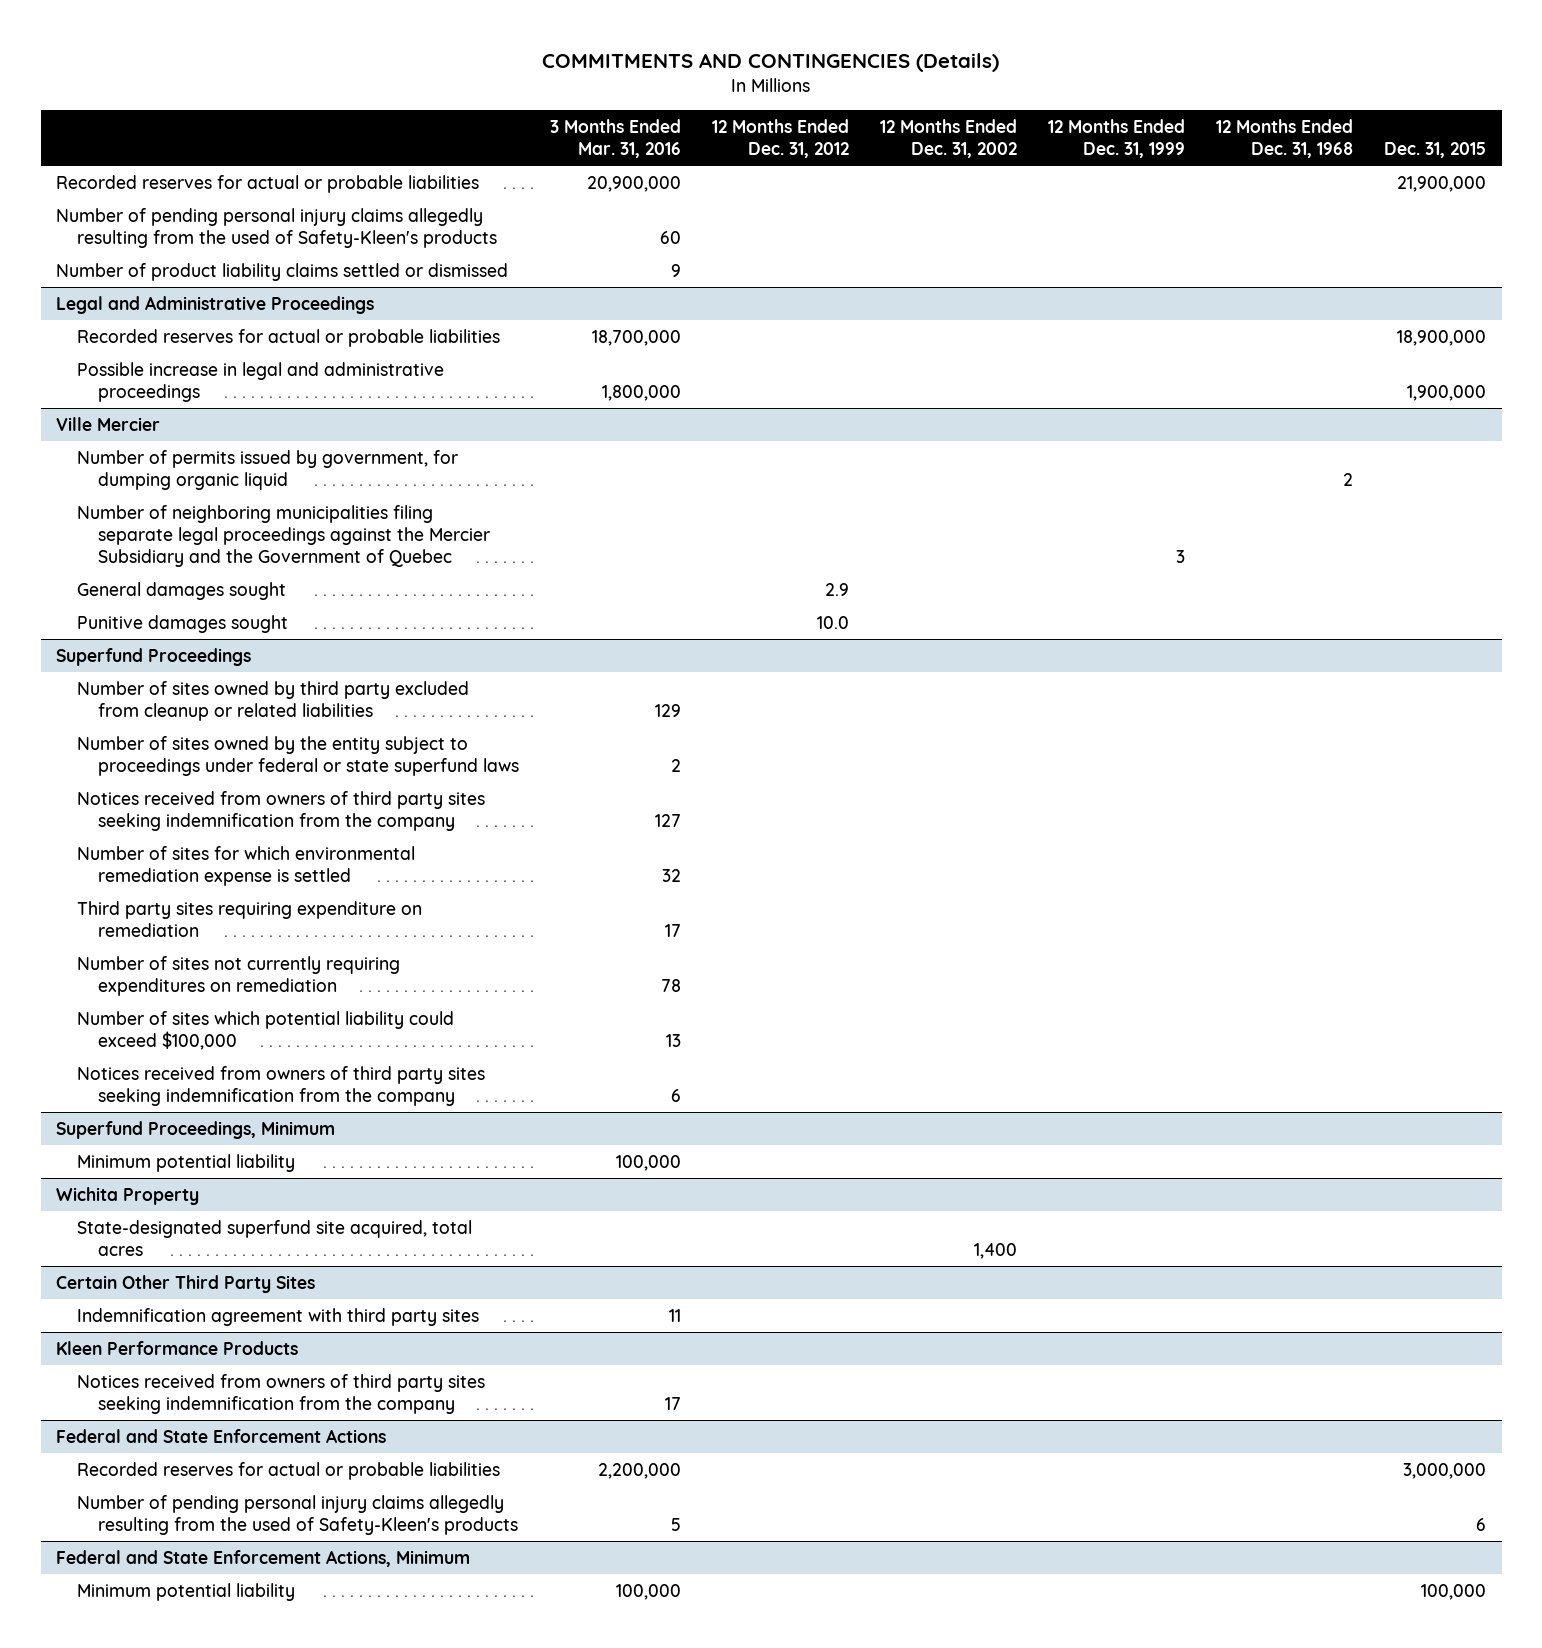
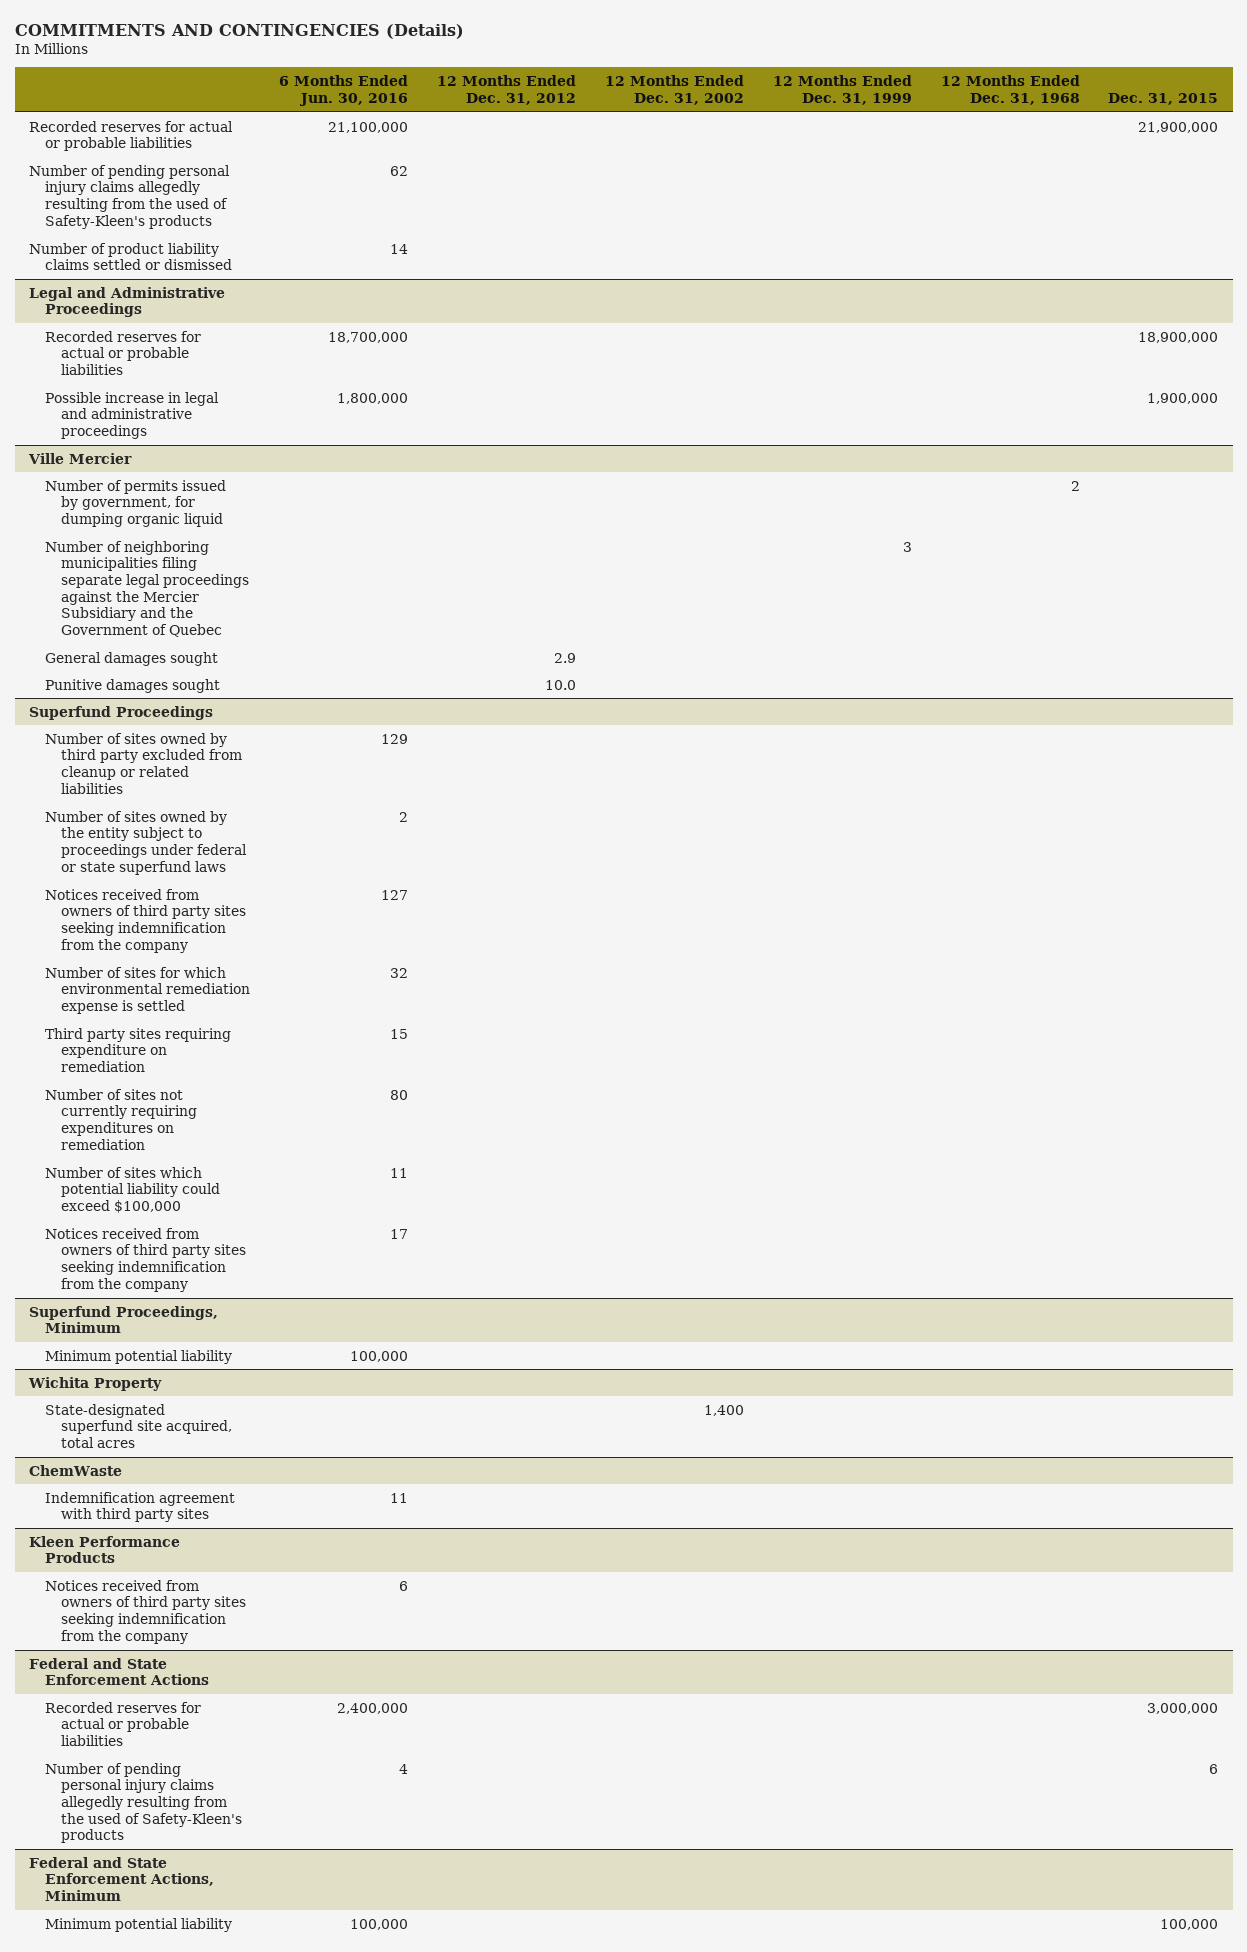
[549,118,681,158] 3 Months Ended Mar. 31, 2016 -> none
none -> [279,75,409,106] 6 Months Ended Jun. 30, 2016
[56,1274,316,1293] Certain Other Third Party Sites -> [29,1464,123,1476] ChemWaste

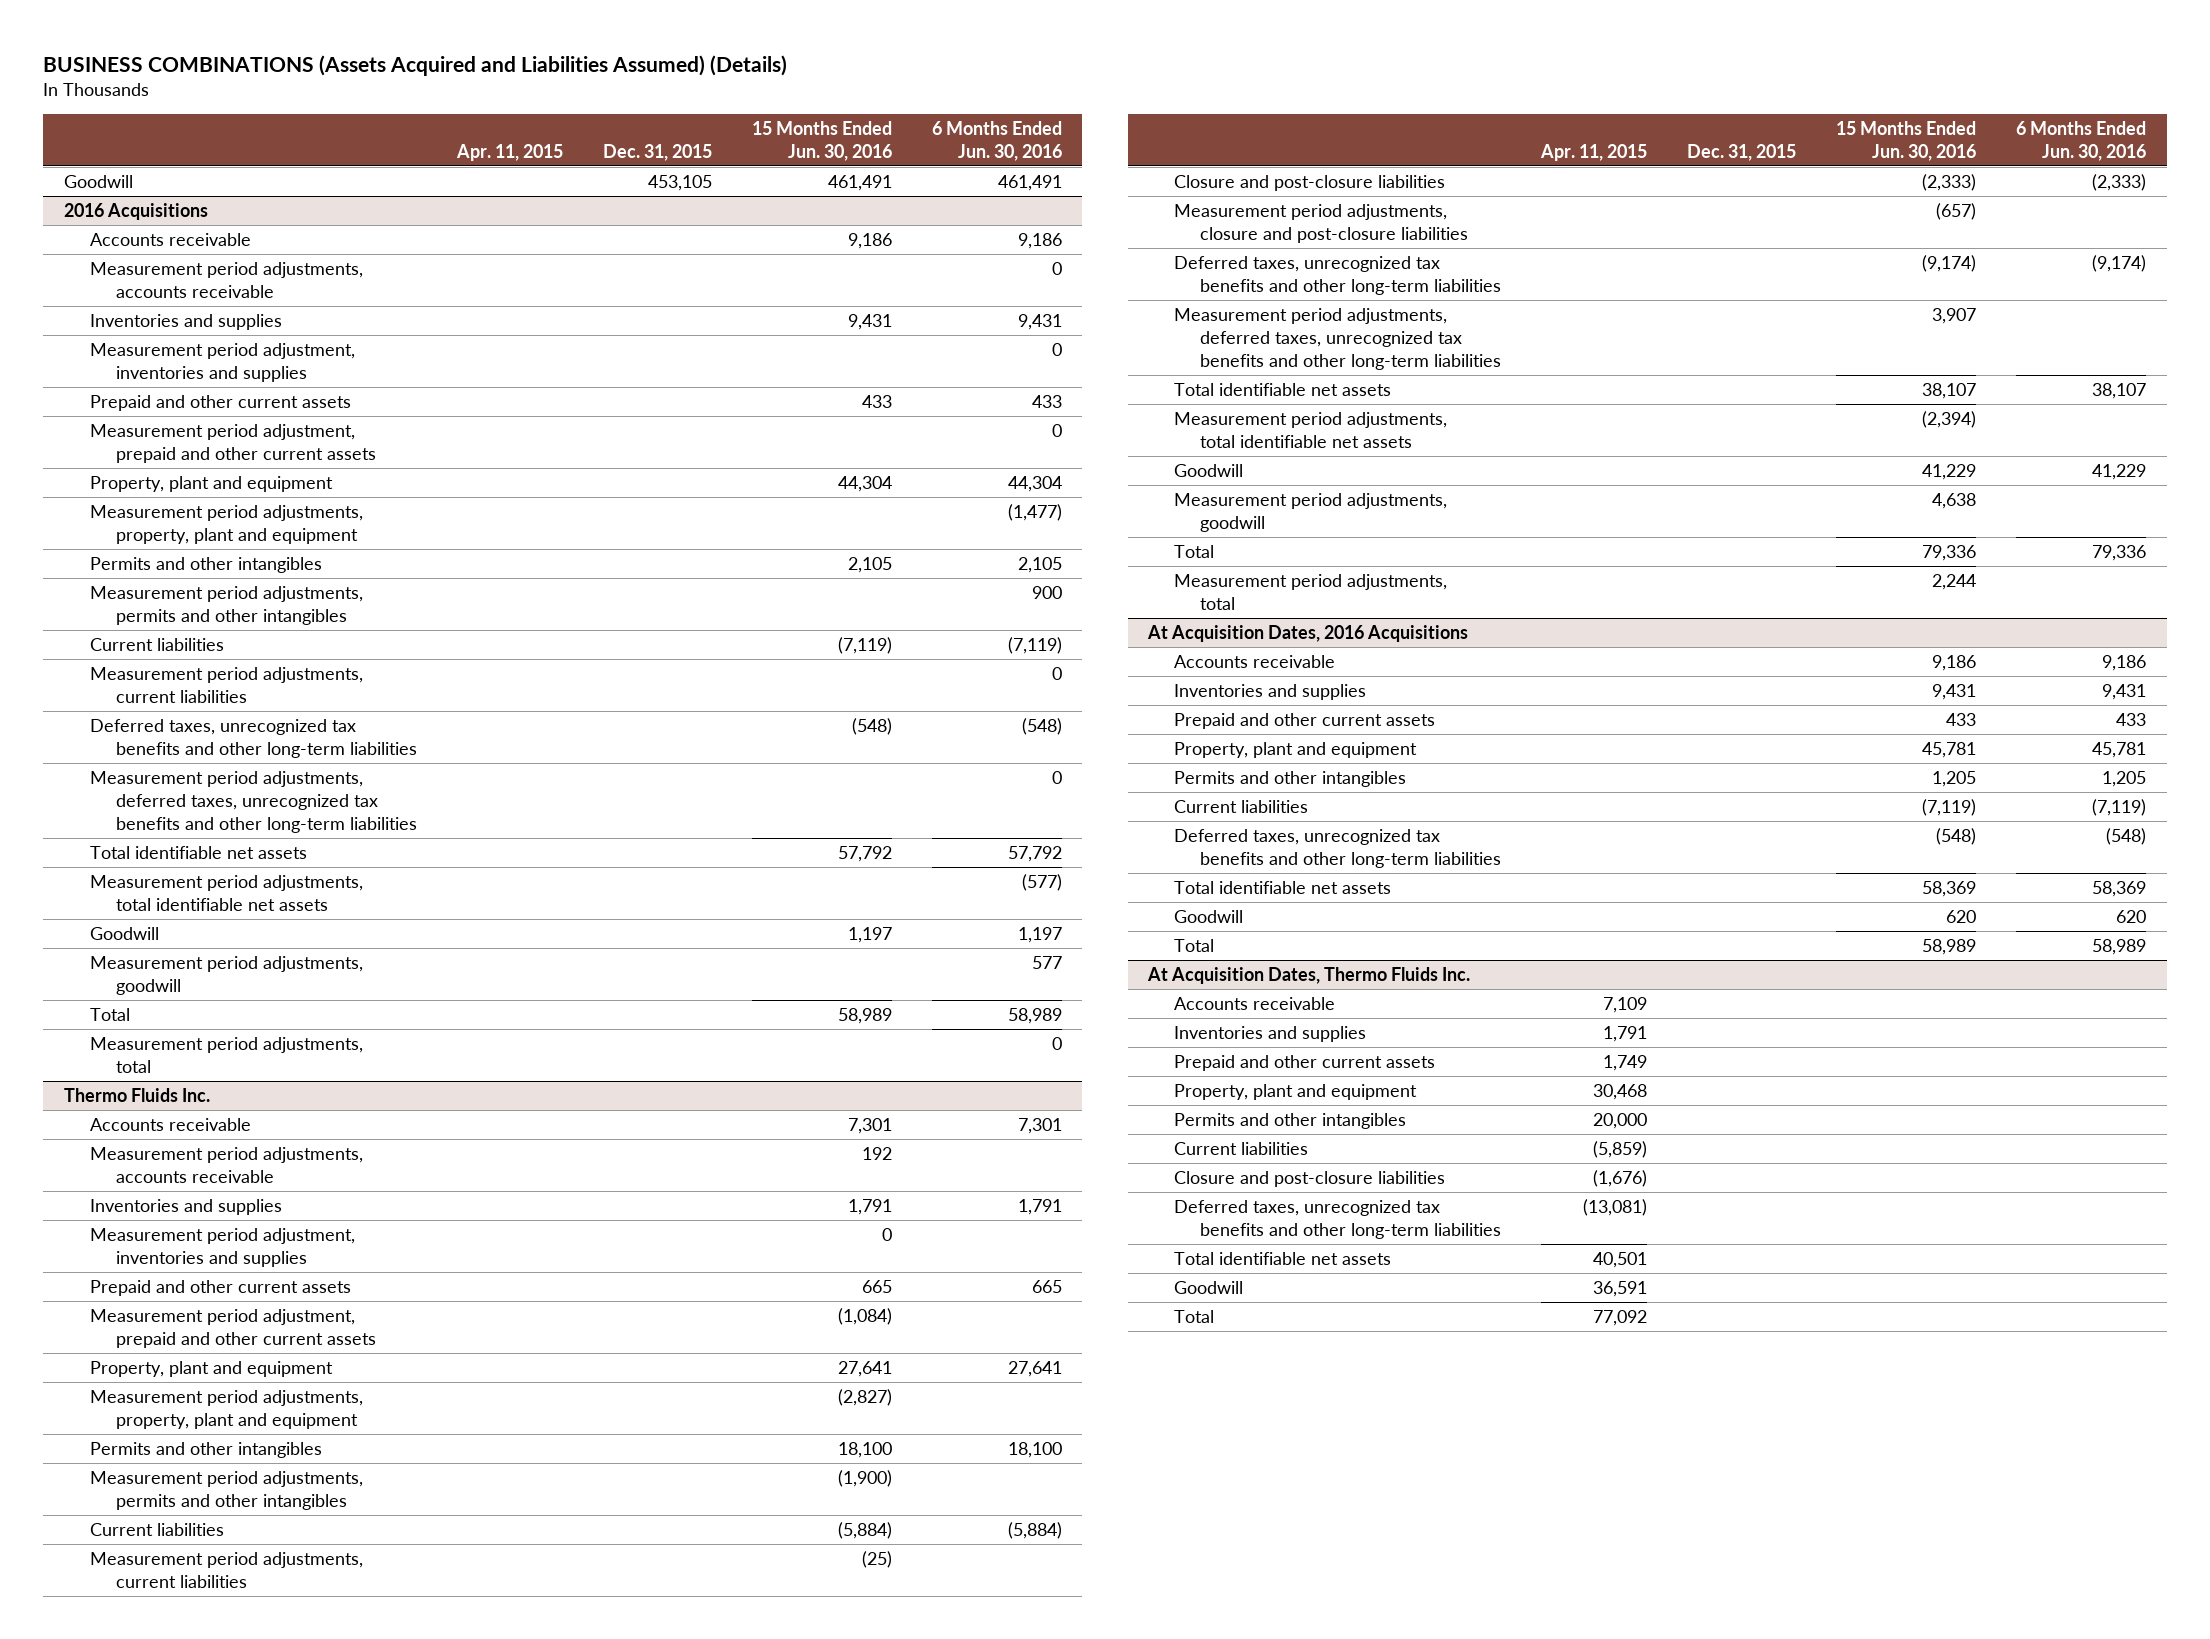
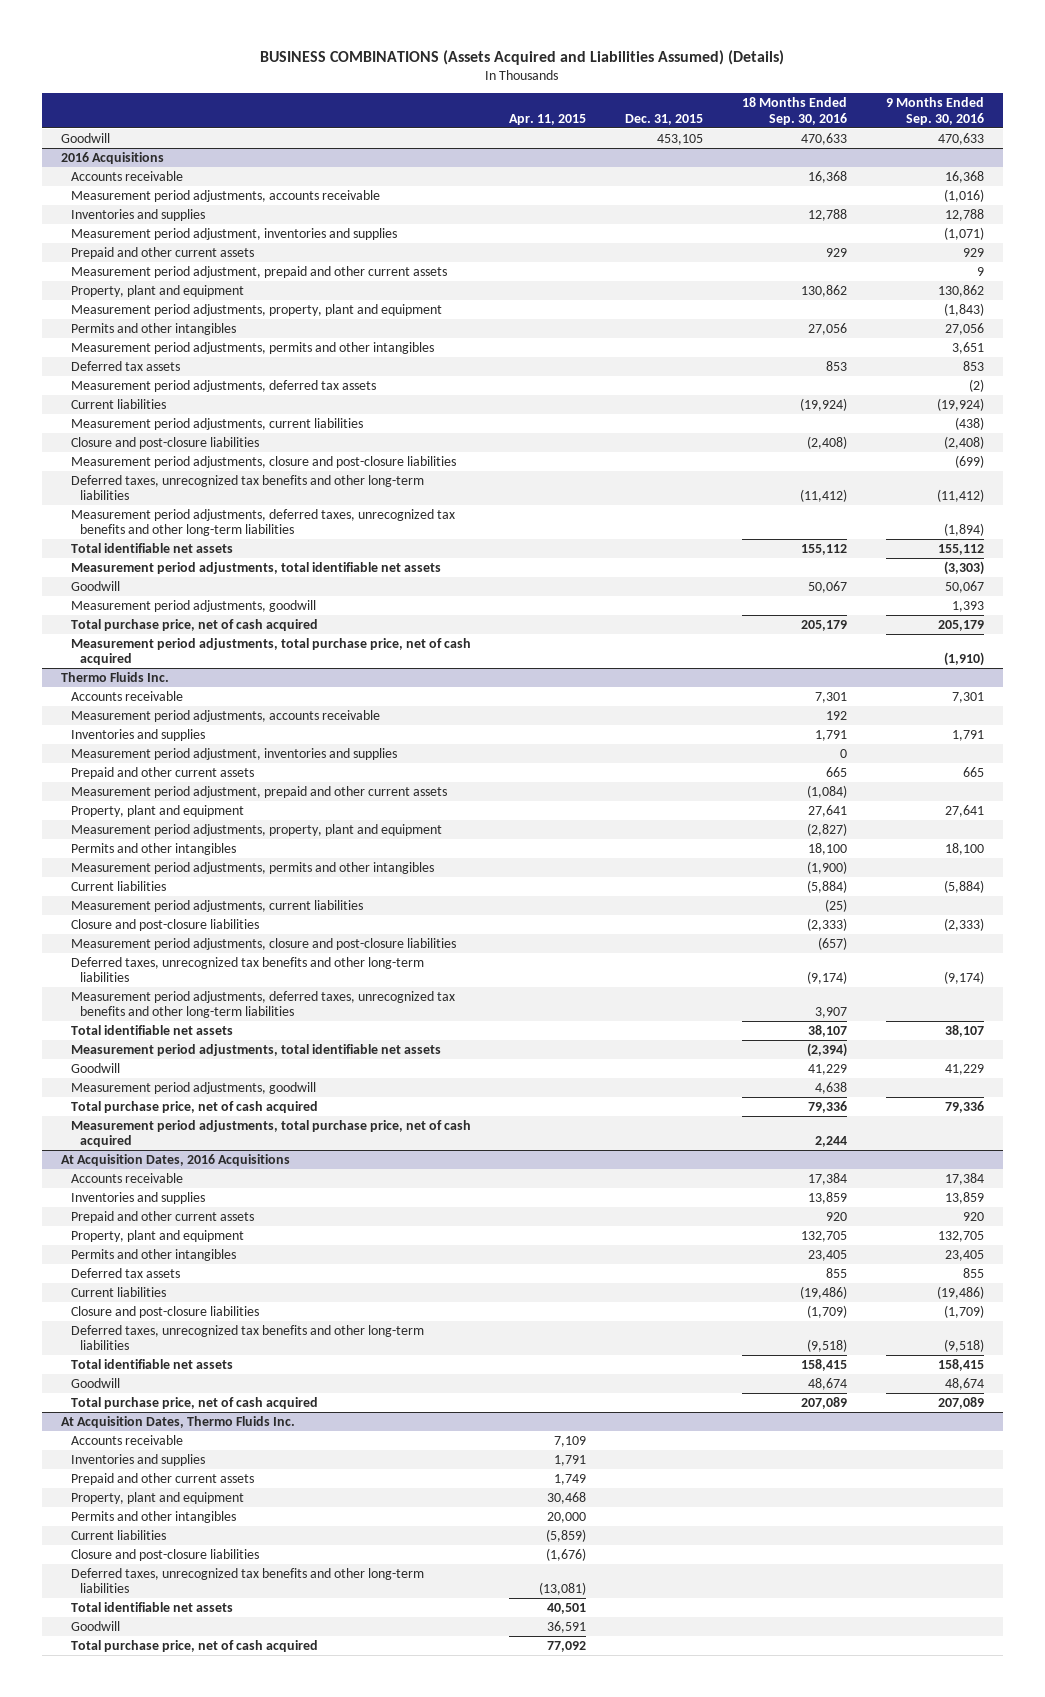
[752,120,893,161] 15 Months Ended Jun. 30, 2016 -> none
[932,120,1063,161] 6 Months Ended Jun. 30, 2016 -> none
none -> [741,97,847,125] 18 Months Ended Sep. 30, 2016
none -> [885,97,984,125] 9 Months Ended Sep. 30, 2016
none -> [70,360,180,371] Deferred tax assets
none -> [70,379,376,392] Measurement period adjustments, deferred tax assets
none -> [70,436,259,449] Closure and post-closure liabilities
none -> [70,455,456,468] Measurement period adjustments, closure and post-closure liabilities
[89,1007,130,1021] Total -> [70,618,318,631] Total purchase price, net of cash acquired
[89,1036,363,1073] Measurement period adjustments, total -> [70,637,471,666] Measurement period adjustments, total purchase price, net of cash acquired
[1173,544,1214,558] Total -> [70,1100,318,1113] Total purchase price, net of cash acquired
[1173,573,1447,610] Measurement period adjustments, total -> [70,1119,471,1148] Measurement period adjustments, total purchase price, net of cash acquired
none -> [70,1267,180,1278] Deferred tax assets
none -> [70,1305,259,1318] Closure and post-closure liabilities
[1173,938,1214,952] Total -> [70,1396,318,1409] Total purchase price, net of cash acquired
[1173,1309,1214,1323] Total -> [70,1639,318,1652] Total purchase price, net of cash acquired

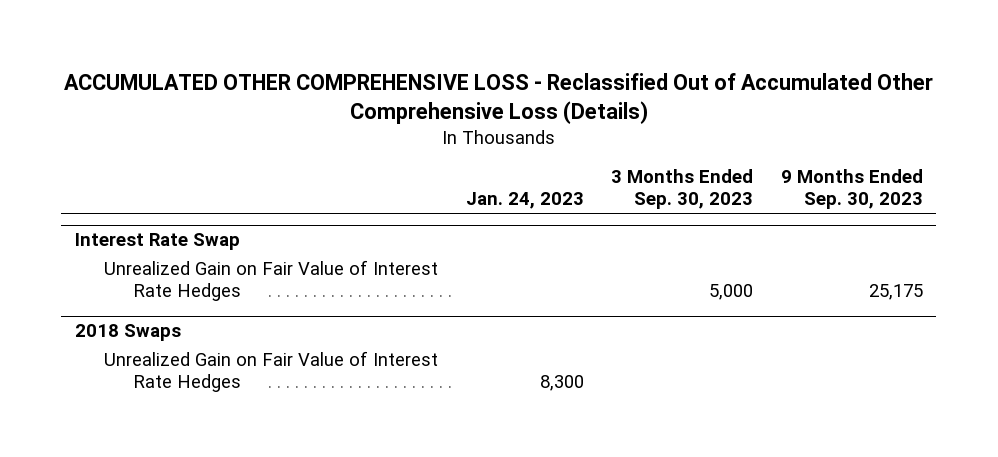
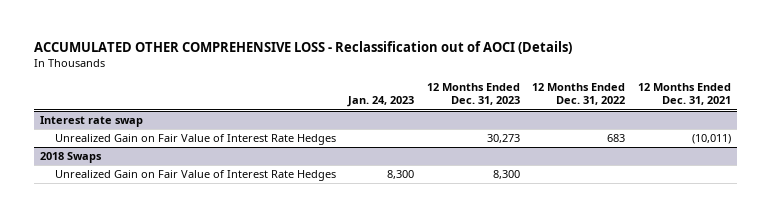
[63,73,933,124] ACCUMULATED OTHER COMPREHENSIVE LOSS - Reclassified Out of Accumulated Other Comprehensive Loss (Details) -> [34,40,573,54] ACCUMULATED OTHER COMPREHENSIVE LOSS - Reclassification out of AOCI (Details)
[611,169,754,210] 3 Months Ended Sep. 30, 2023 -> none
[780,169,923,210] 9 Months Ended Sep. 30, 2023 -> none
none -> [426,83,520,106] 12 Months Ended Dec. 31, 2023
none -> [532,83,626,106] 12 Months Ended Dec. 31, 2022
none -> [637,83,731,106] 12 Months Ended Dec. 31, 2021
[75,232,241,250] Interest Rate Swap -> [40,116,144,128] Interest rate swap

